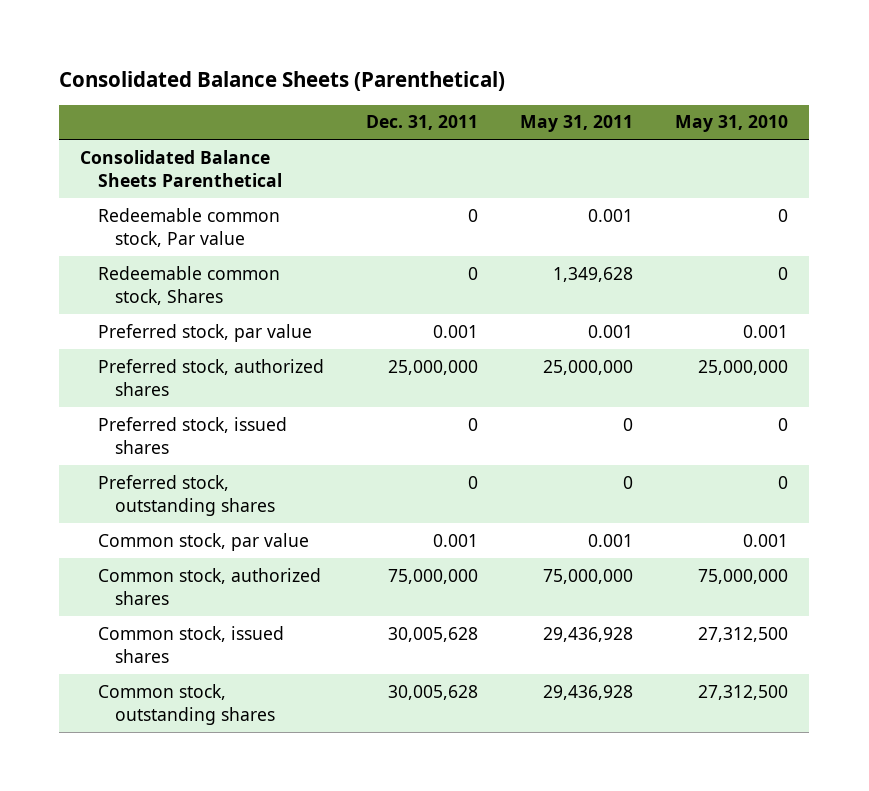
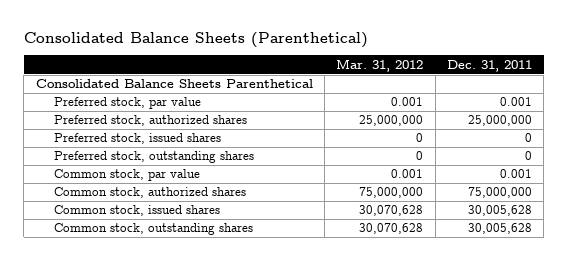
[520,115,634,133] May 31, 2011 -> none
[675,115,789,133] May 31, 2010 -> none
none -> [336,58,424,72] Mar. 31, 2012
[97,207,280,247] Redeemable common stock, Par value -> none
[97,265,280,305] Redeemable common stock, Shares -> none

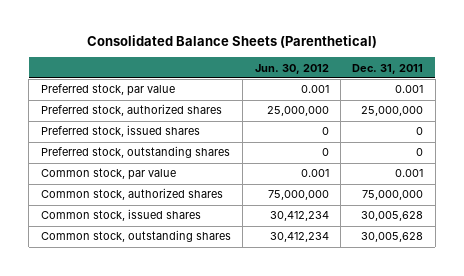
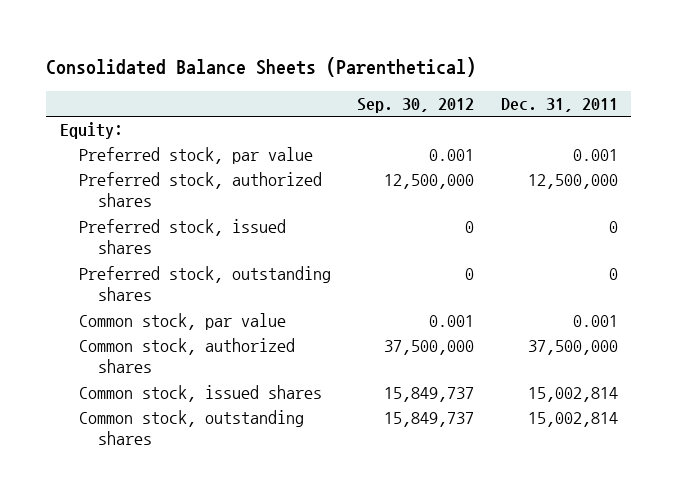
[254,63,329,74] Jun. 30, 2012 -> none
none -> [357,98,475,114] Sep. 30, 2012
none -> [59,122,123,140] Equity:
[361,106,424,117] 25,000,000 -> [528,174,619,190] 12,500,000
[362,190,424,201] 75,000,000 -> [528,340,619,356] 37,500,000
[361,211,424,222] 30,005,628 -> [528,387,619,403] 15,002,814
[361,232,424,243] 30,005,628 -> [528,412,619,428] 15,002,814

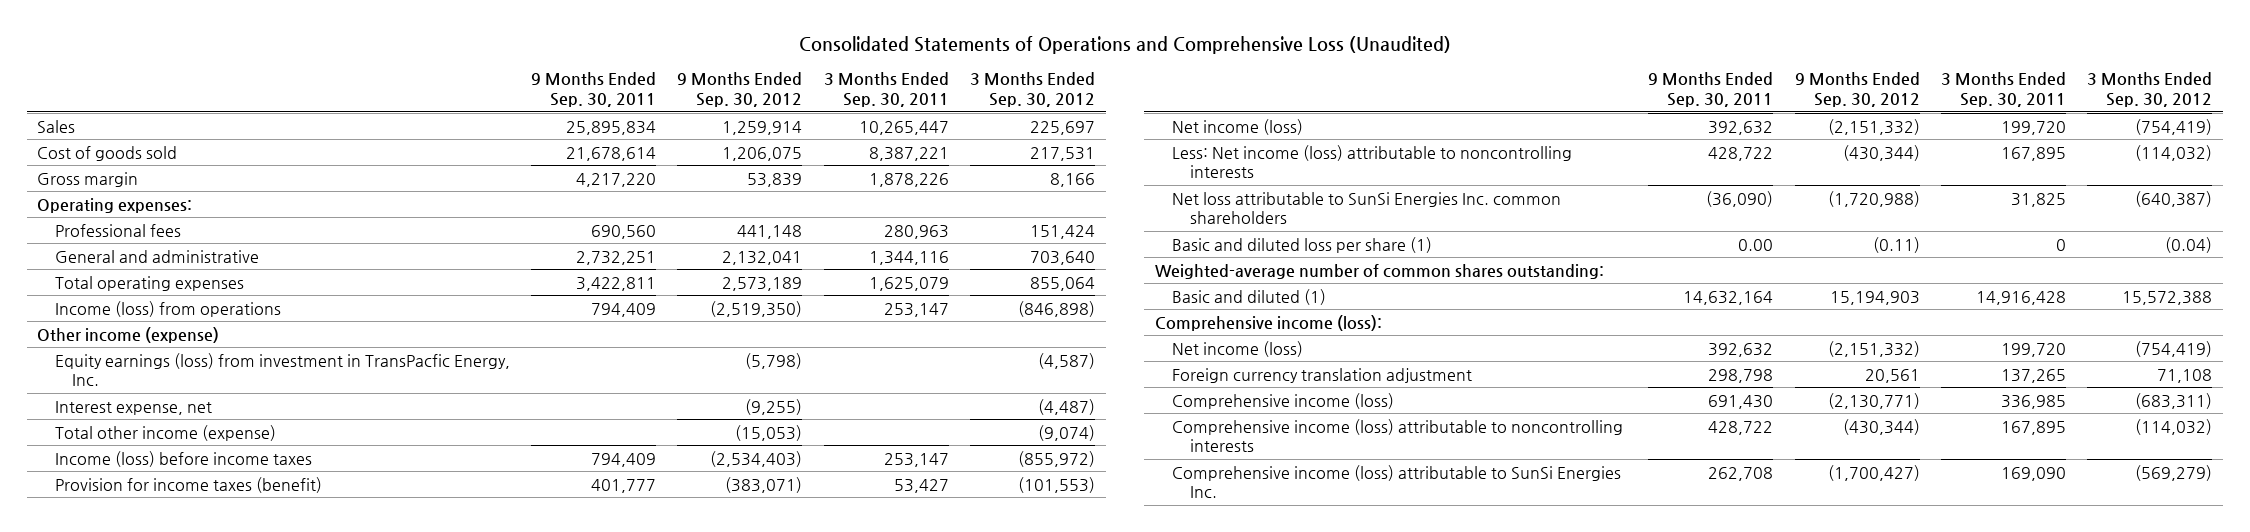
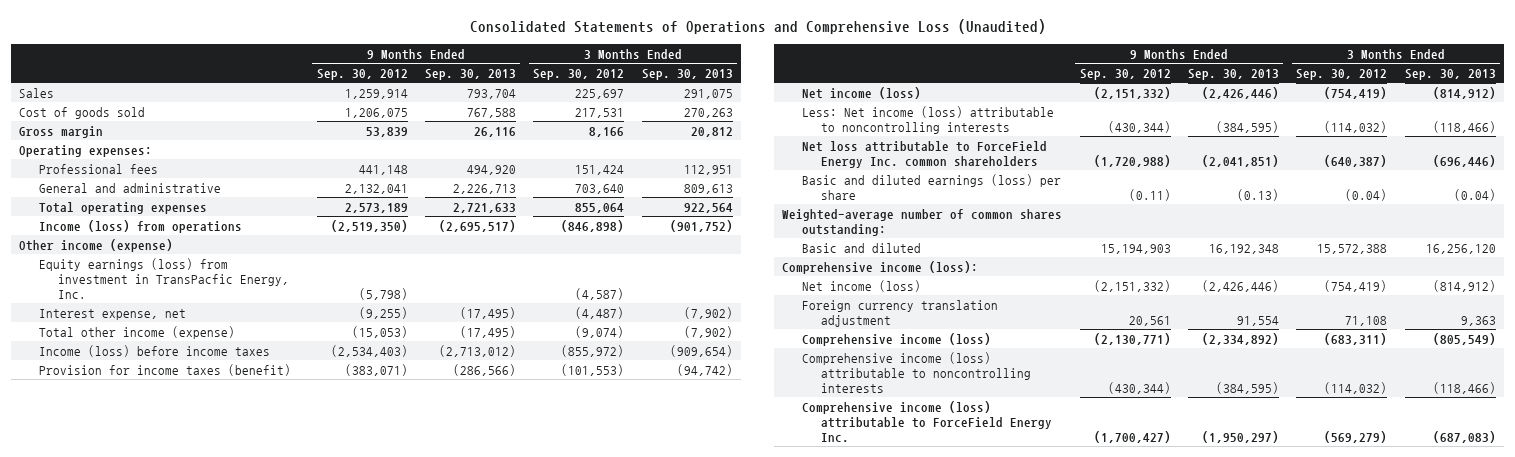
[531,72,657,108] 9 Months Ended Sep. 30, 2011 -> none
[823,72,949,108] 3 Months Ended Sep. 30, 2011 -> none
none -> [425,68,517,80] Sep. 30, 2013
none -> [641,68,733,80] Sep. 30, 2013
[1172,191,1562,225] Net loss attributable to SunSi Energies Inc. common shareholders -> [801,140,1047,168] Net loss attributable to ForceField Energy Inc. common shareholders
[1172,236,1433,253] Basic and diluted loss per share (1) -> [801,173,1061,200] Basic and diluted earnings (loss) per share
[1172,288,1327,305] Basic and diluted (1) -> [801,242,921,253] Basic and diluted
[1172,464,1622,499] Comprehensive income (loss) attributable to SunSi Energies Inc. -> [801,400,1053,442] Comprehensive income (loss) attributable to ForceField Energy Inc.

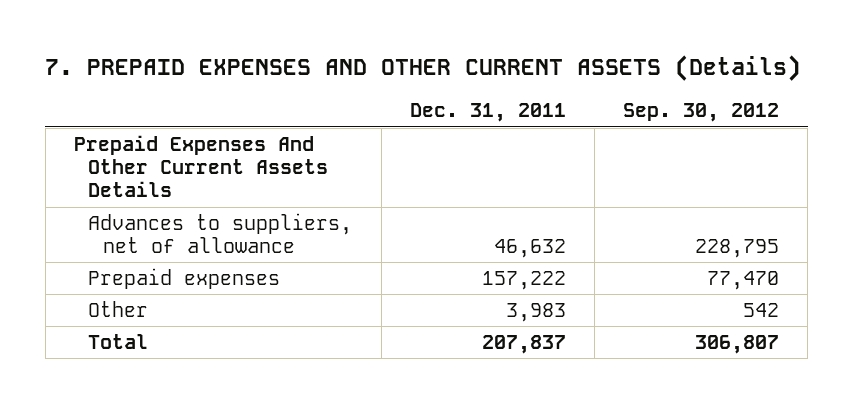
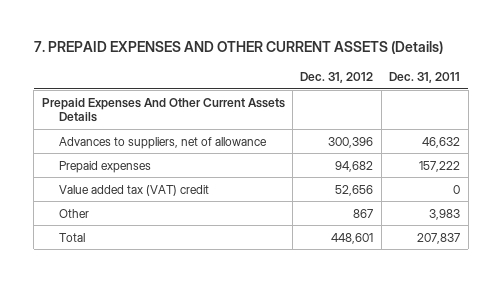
[623,103,780,123] Sep. 30, 2012 -> none
none -> [300,72,374,84] Dec. 31, 2012
none -> [58,184,209,196] Value added tax (VAT) credit

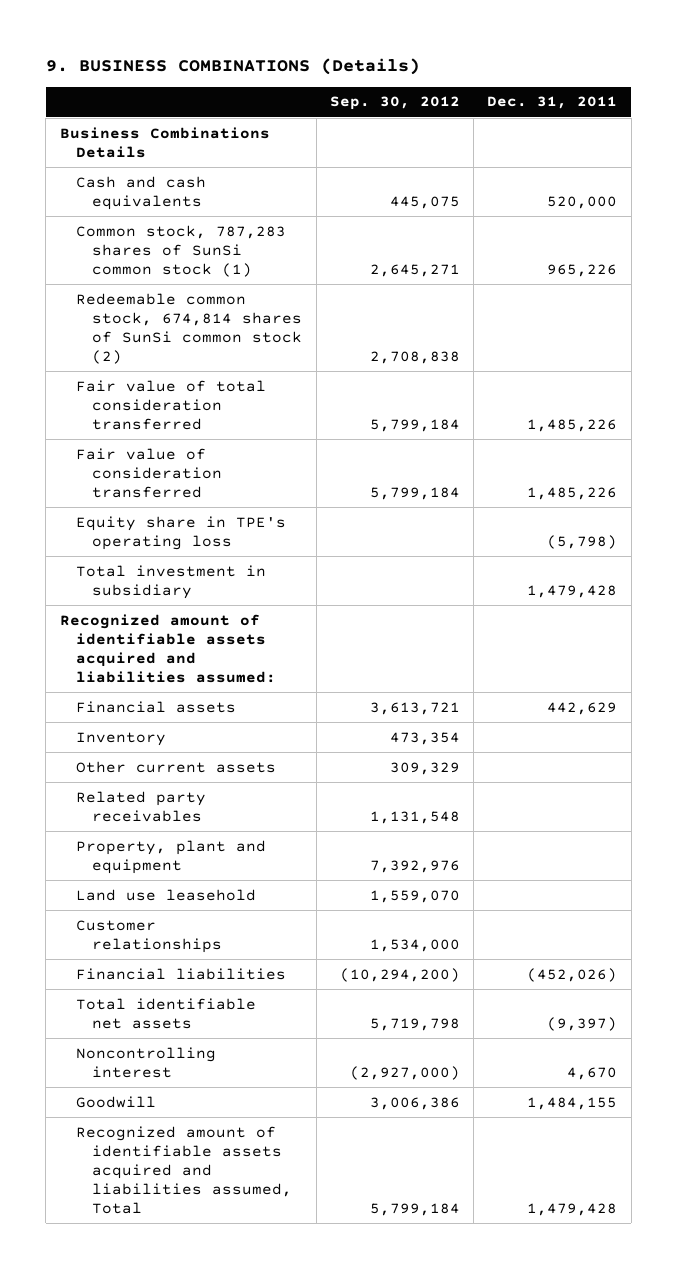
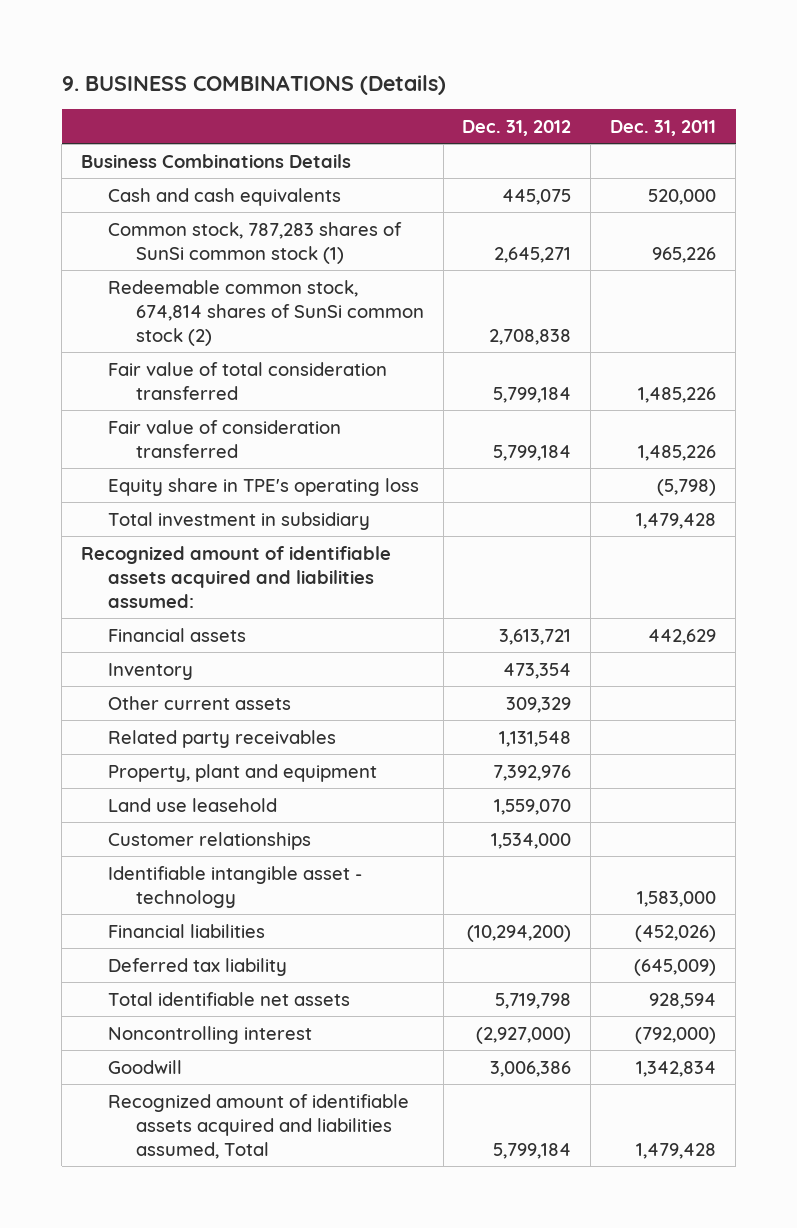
[329,96,460,111] Sep. 30, 2012 -> none
none -> [462,120,572,137] Dec. 31, 2012
none -> [108,865,363,908] Identifiable intangible asset - technology
none -> [108,957,288,976] Deferred tax liability
[547,1016,618,1031] (9,397) -> [649,992,717,1009] 928,594
[567,1066,618,1080] 4,670 -> [635,1026,717,1044] (792,000)
[527,1096,618,1110] 1,484,155 -> [636,1060,717,1077] 1,342,834

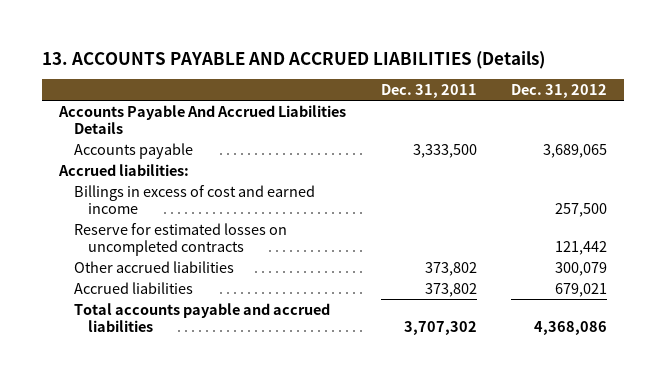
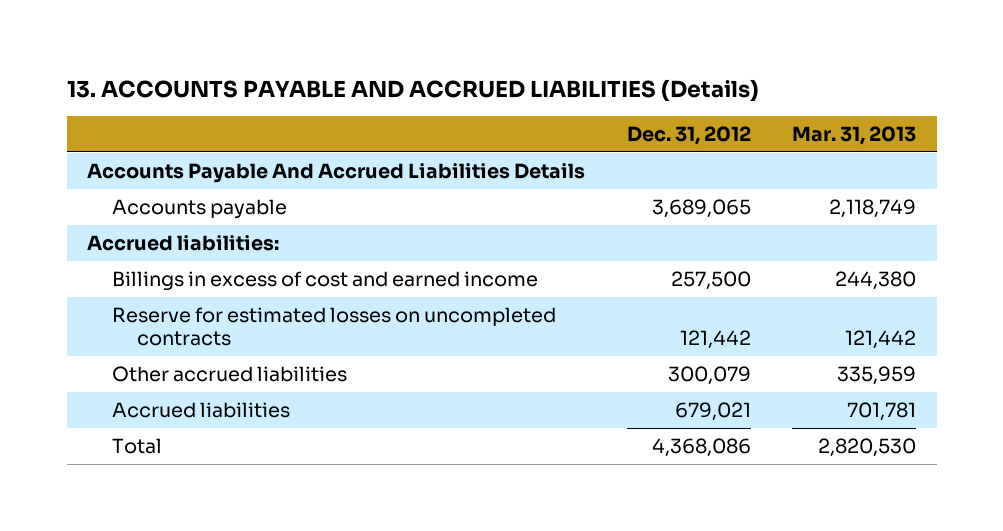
[380,84,477,99] Dec. 31, 2011 -> none
none -> [791,125,916,145] Mar. 31, 2013
[73,302,330,332] Total accounts payable and accrued liabilities -> [112,437,163,454] Total

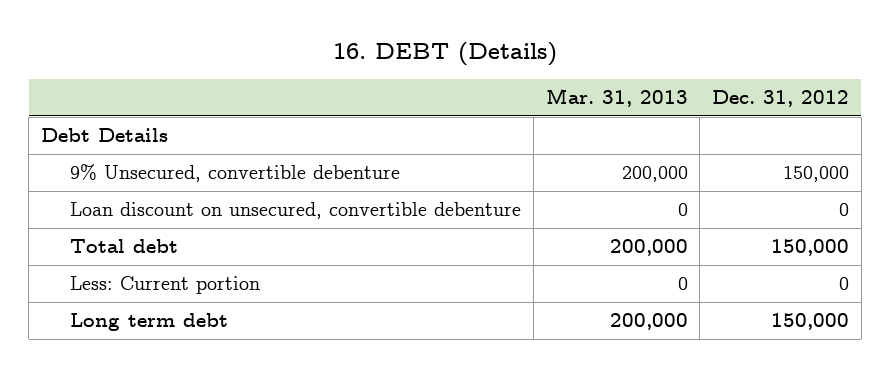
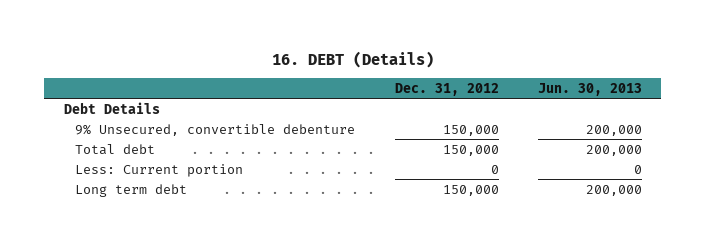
[545,88,688,108] Mar. 31, 2013 -> none
none -> [537,82,642,96] Jun. 30, 2013
[70,202,522,220] Loan discount on unsecured, convertible debenture -> none

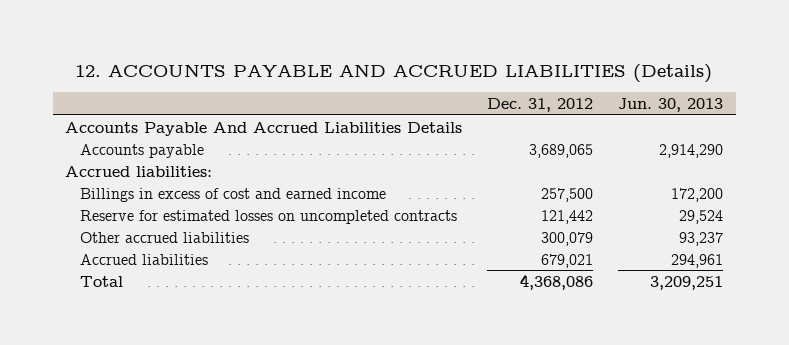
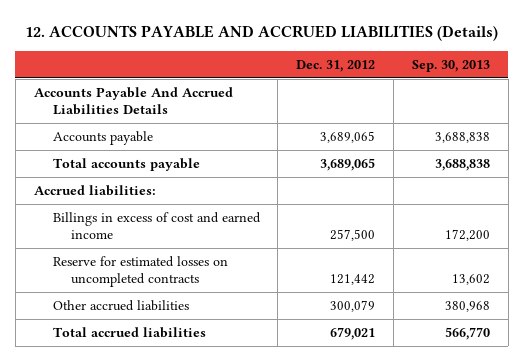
[618,97,724,112] Jun. 30, 2013 -> none
none -> [412,59,491,72] Sep. 30, 2013
none -> [52,157,200,171] Total accounts payable
[79,275,123,287] Total -> none
[79,253,208,265] Accrued liabilities -> [52,326,206,338] Total accrued liabilities

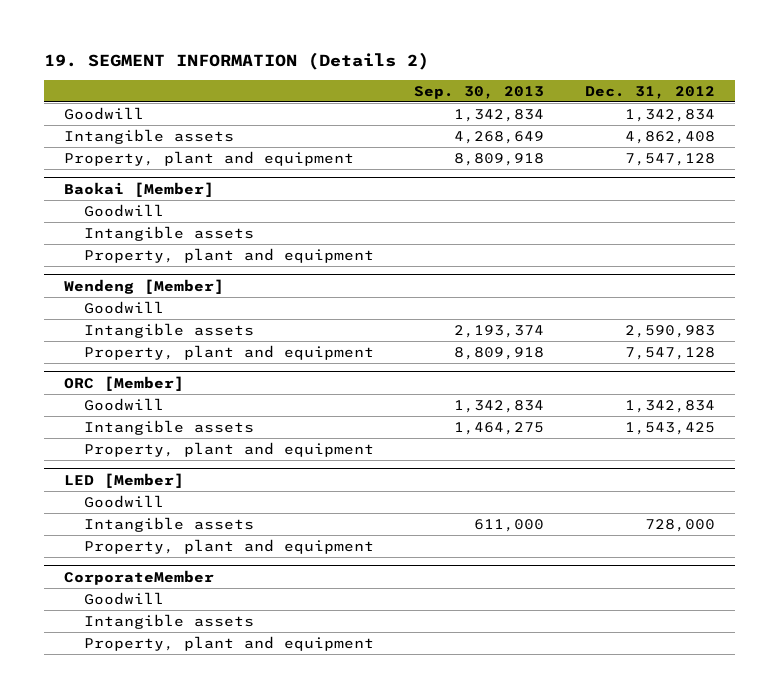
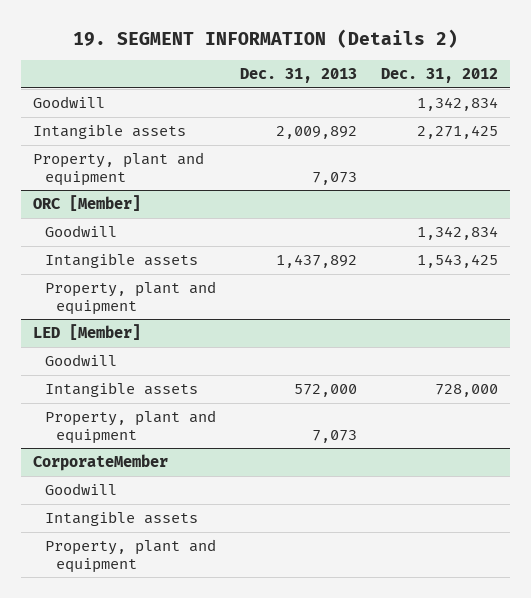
[414,85,545,99] Sep. 30, 2013 -> none
none -> [239,68,357,84] Dec. 31, 2013
[64,150,355,166] Property, plant and equipment -> none
[64,181,215,197] Baokai [Member] -> none
[83,203,164,217] Goodwill -> none
[83,225,254,241] Intangible assets -> none
[624,130,715,144] 4,862,408 -> [416,125,498,140] 2,271,425
[64,278,225,294] Wendeng [Member] -> none
[83,300,164,314] Goodwill -> none
[83,322,254,338] Intangible assets -> none
[83,344,374,360] Property, plant and equipment -> none

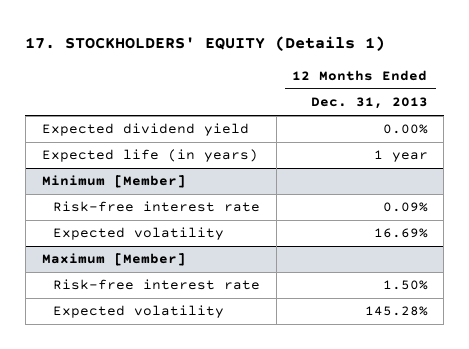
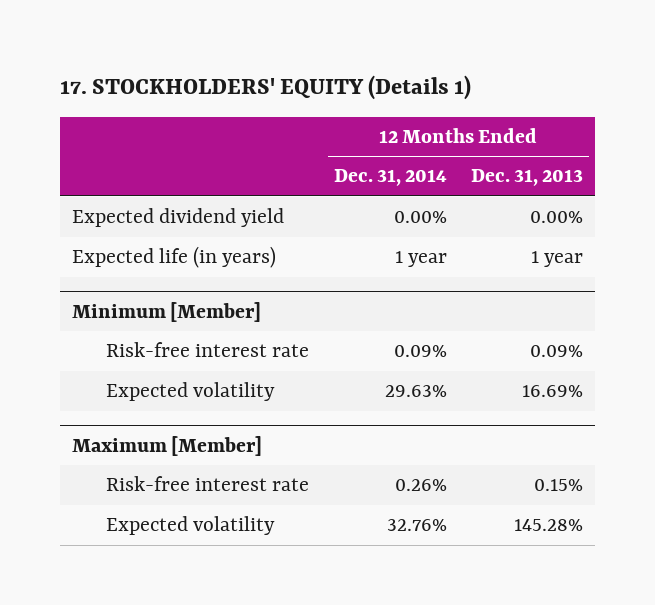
none -> [333,169,447,187] Dec. 31, 2014
[382,280,428,291] 1.50% -> [533,479,583,492] 0.15%

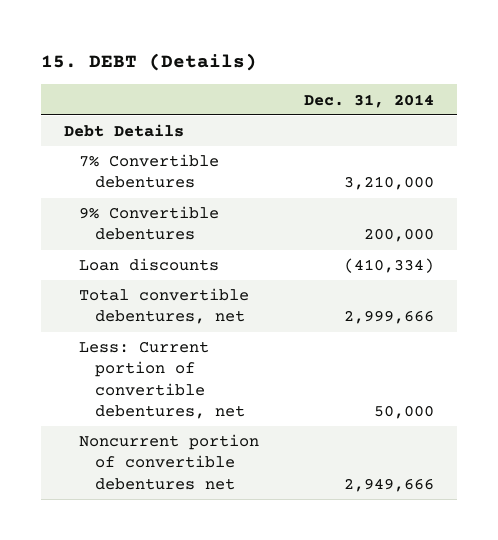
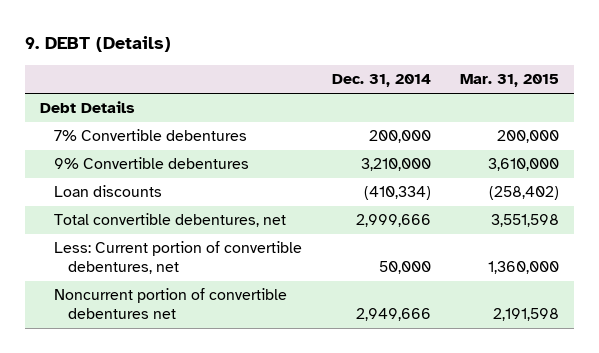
[41,53,258,72] 15. DEBT (Details) -> [25,36,172,53] 9. DEBT (Details)
none -> [460,74,560,88] Mar. 31, 2015
[344,176,435,191] 3,210,000 -> [368,130,431,144] 200,000
[364,228,435,243] 200,000 -> [360,158,431,172] 3,210,000

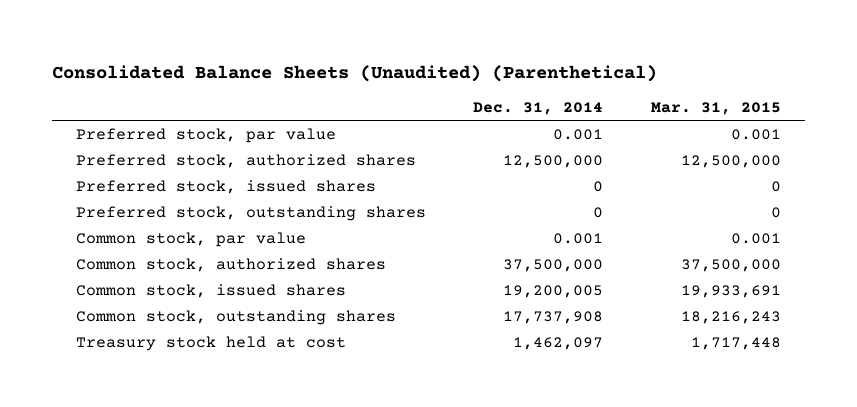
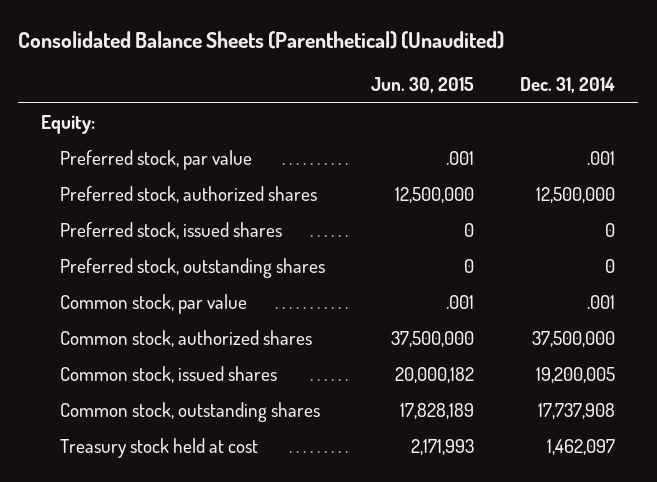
[51,64,657,82] Consolidated Balance Sheets (Unaudited) (Parenthetical) -> [18,30,505,49] Consolidated Balance Sheets (Parenthetical) (Unaudited)
[651,102,782,116] Mar. 31, 2015 -> none
none -> [371,77,475,94] Jun. 30, 2015
none -> [41,114,96,134] Equity:
[553,128,604,140] 0.001 -> [587,150,616,165] .001
[553,232,604,244] 0.001 -> [587,294,616,309] .001

